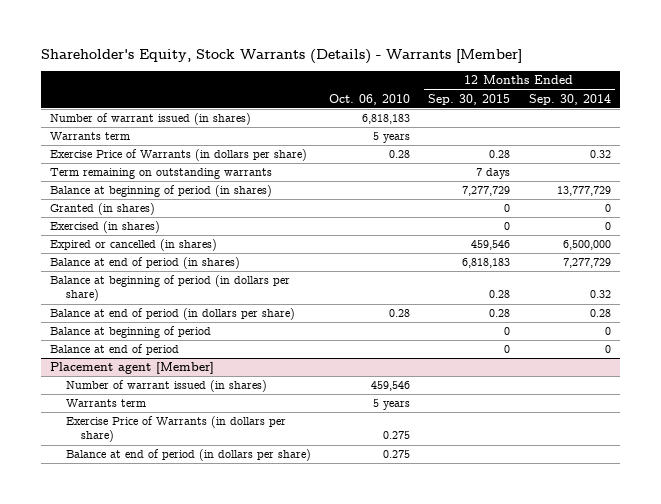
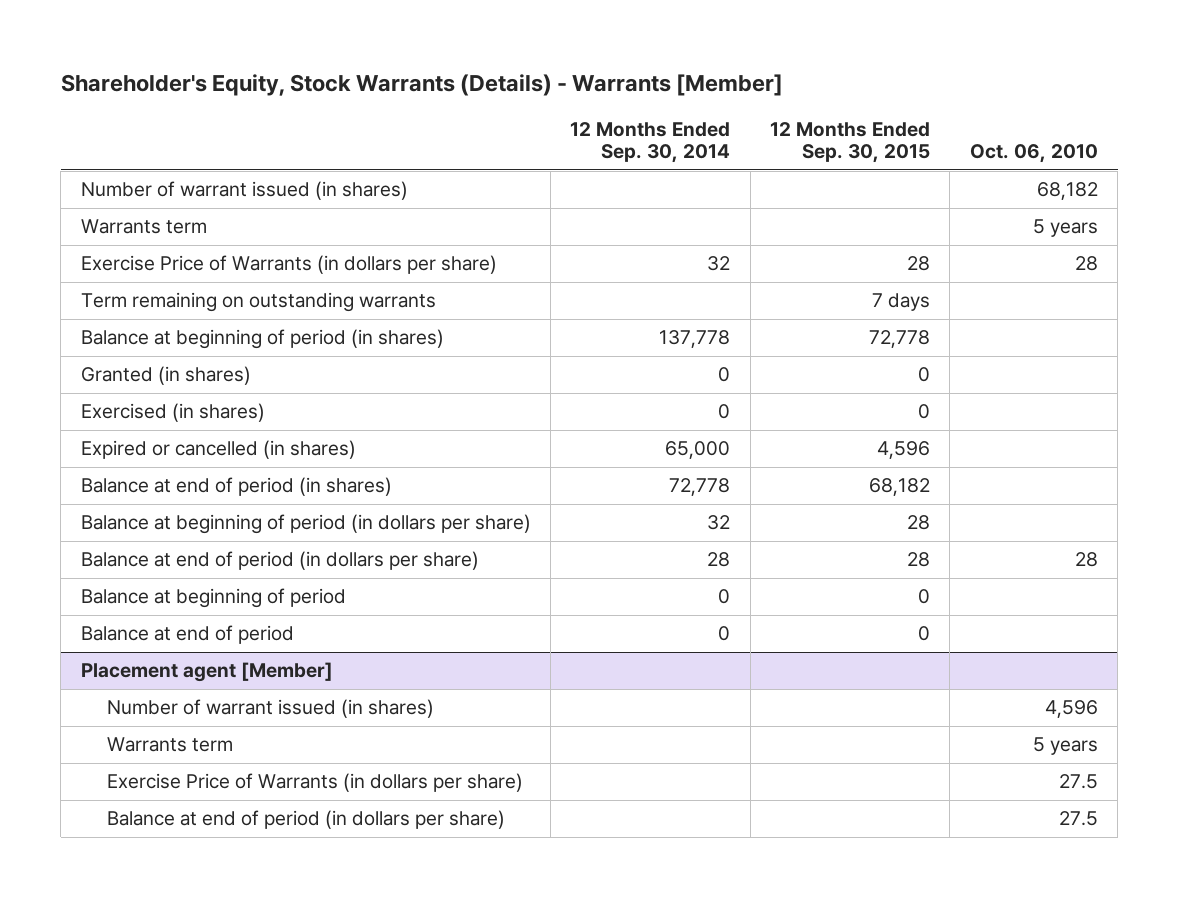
[361,114,410,125] 6,818,183 -> [1036,182,1098,201] 68,182
[388,150,410,159] 0.28 -> [1074,256,1098,272] 28
[489,150,511,159] 0.28 -> [907,256,931,272] 28
[589,150,611,159] 0.32 -> [707,256,731,272] 32
[462,186,511,197] 7,277,729 -> [869,330,931,349] 72,778
[556,186,611,197] 13,777,729 -> [659,330,731,349] 137,778
[471,240,511,251] 459,546 -> [877,441,931,460] 4,596
[562,240,611,251] 6,500,000 -> [665,441,731,460] 65,000
[462,258,511,269] 6,818,183 -> [869,478,931,497] 68,182
[562,258,611,269] 7,277,729 -> [669,478,731,497] 72,778
[489,290,511,299] 0.28 -> [907,515,931,531] 28
[589,290,611,299] 0.32 -> [707,515,731,531] 32
[388,309,410,318] 0.28 -> [1074,552,1098,568] 28
[489,309,511,318] 0.28 -> [907,552,931,568] 28
[589,309,611,318] 0.28 -> [707,552,731,568] 28
[370,381,410,392] 459,546 -> [1044,700,1098,719] 4,596
[382,431,410,440] 0.275 -> [1058,774,1098,790] 27.5
[382,450,410,459] 0.275 -> [1058,811,1098,827] 27.5

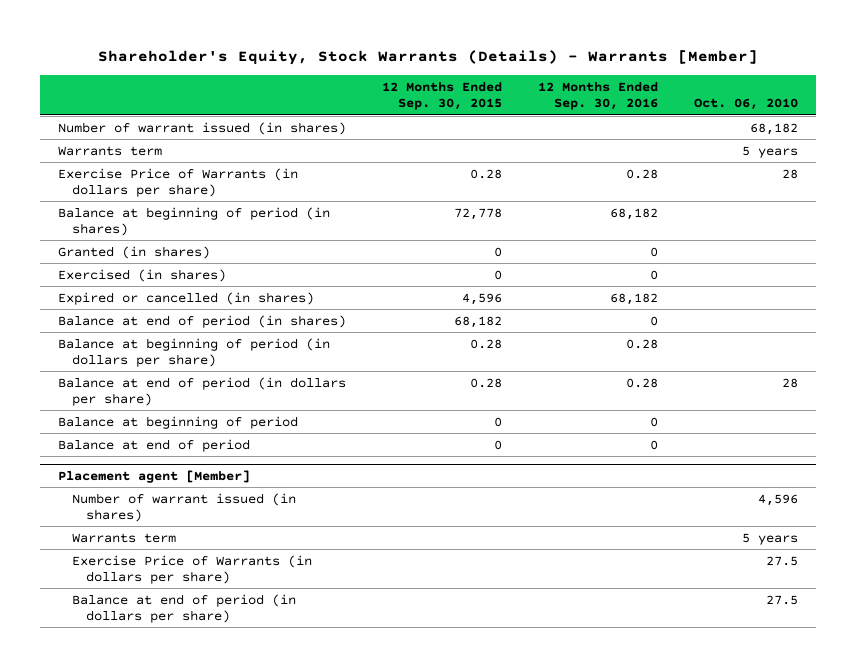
[570,121,731,164] 12 Months Ended Sep. 30, 2014 -> none
none -> [537,81,658,111] 12 Months Ended Sep. 30, 2016
[80,292,436,313] Term remaining on outstanding warrants -> none
[907,256,931,272] 28 -> [469,168,502,179] 0.28
[907,515,931,531] 28 -> [469,338,502,349] 0.28
[907,552,931,568] 28 -> [469,377,502,388] 0.28

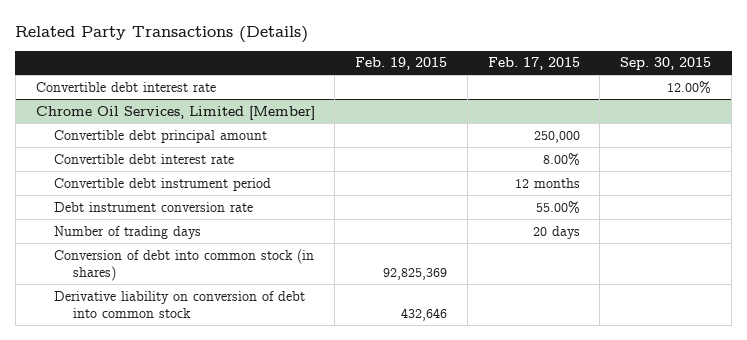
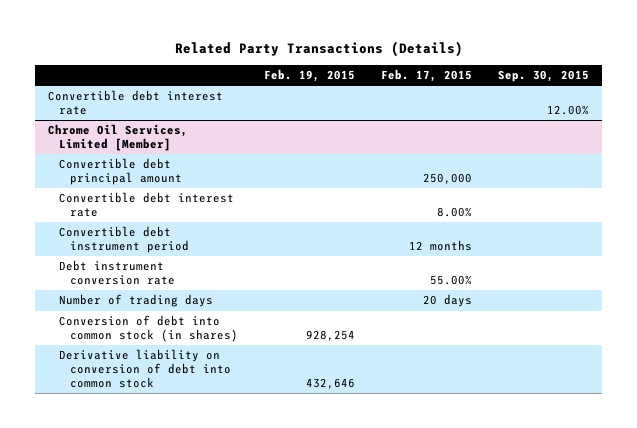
[383,267,448,280] 92,825,369 -> [306,329,356,341] 928,254

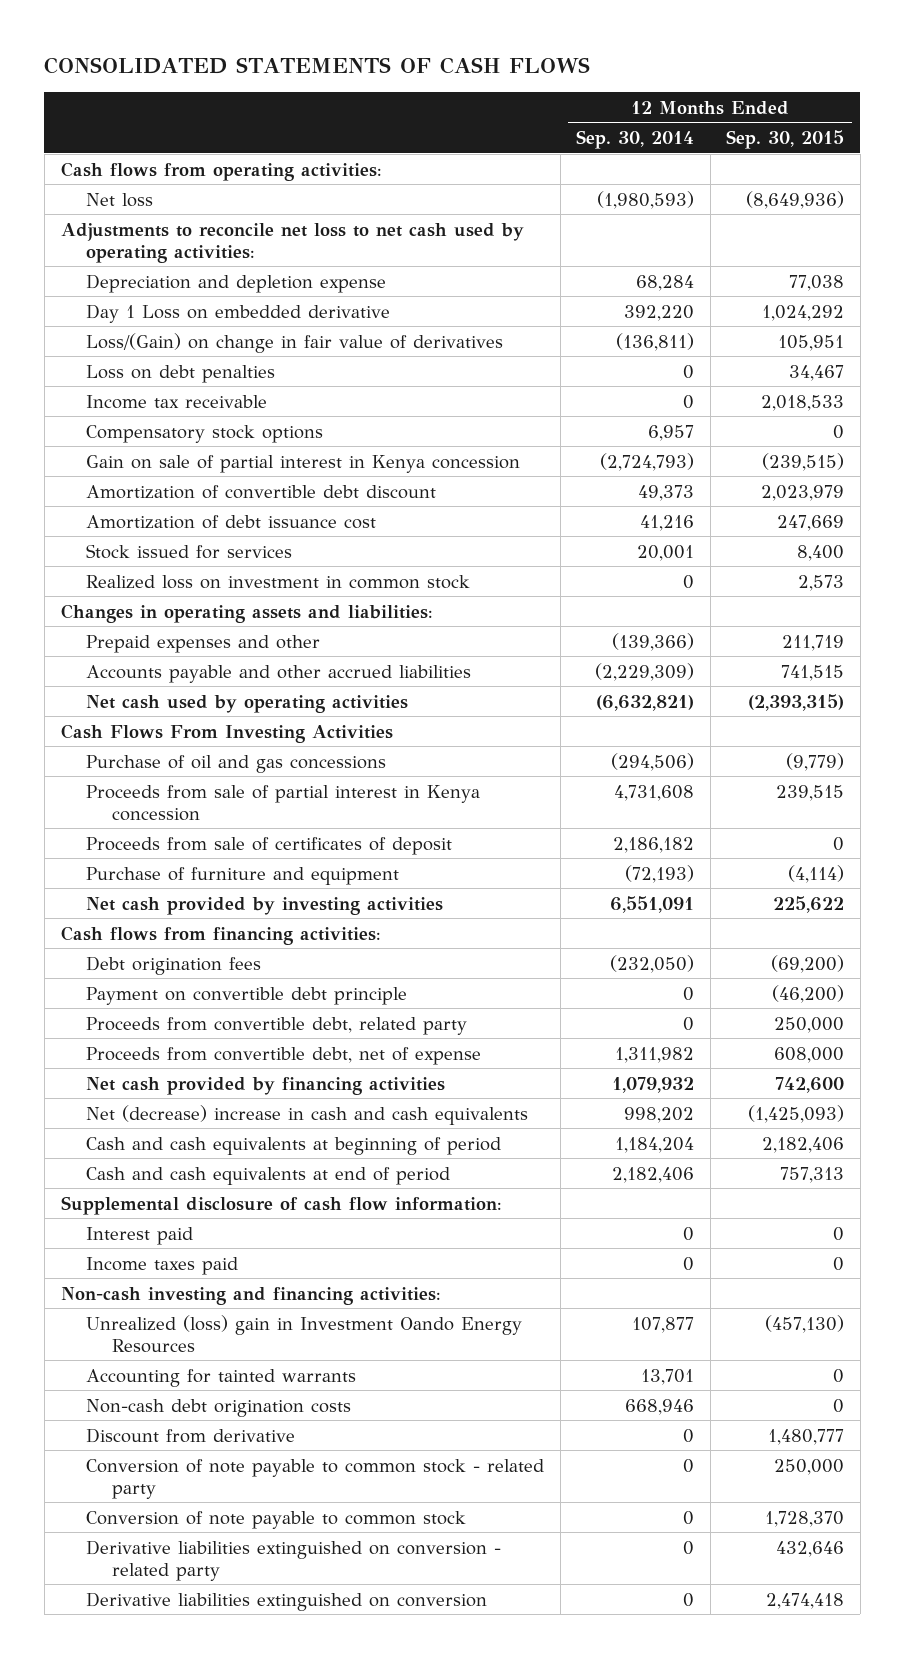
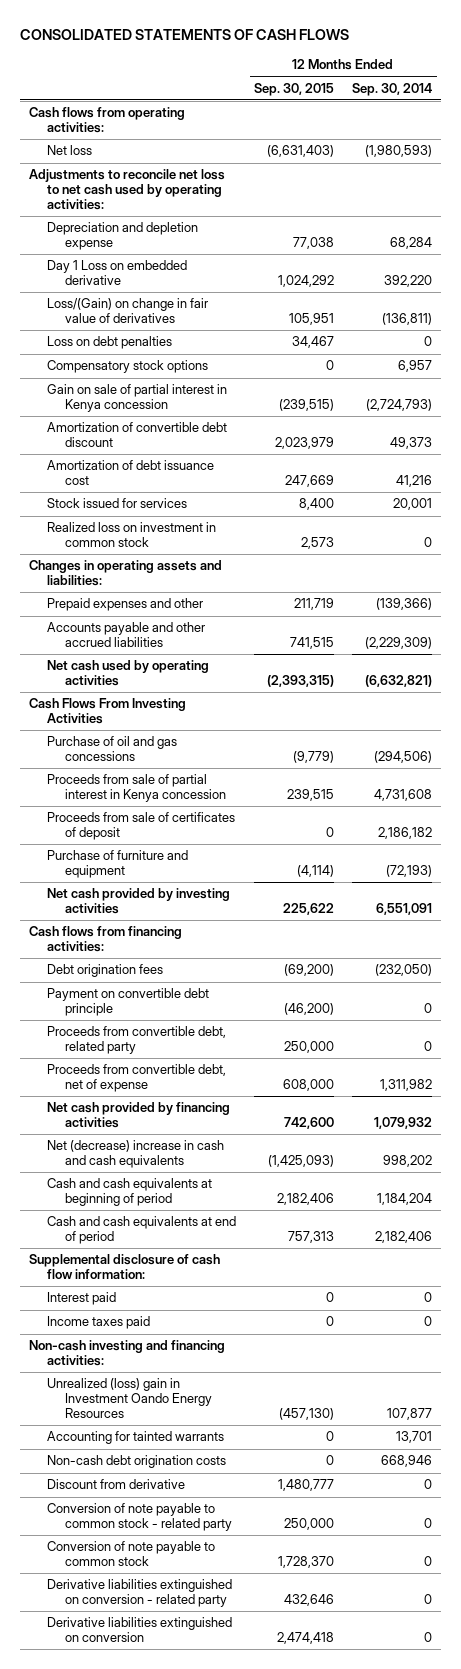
[746,190,845,209] (8,649,936) -> [267,145,335,158] (6,631,403)
[86,394,268,409] Income tax receivable -> none

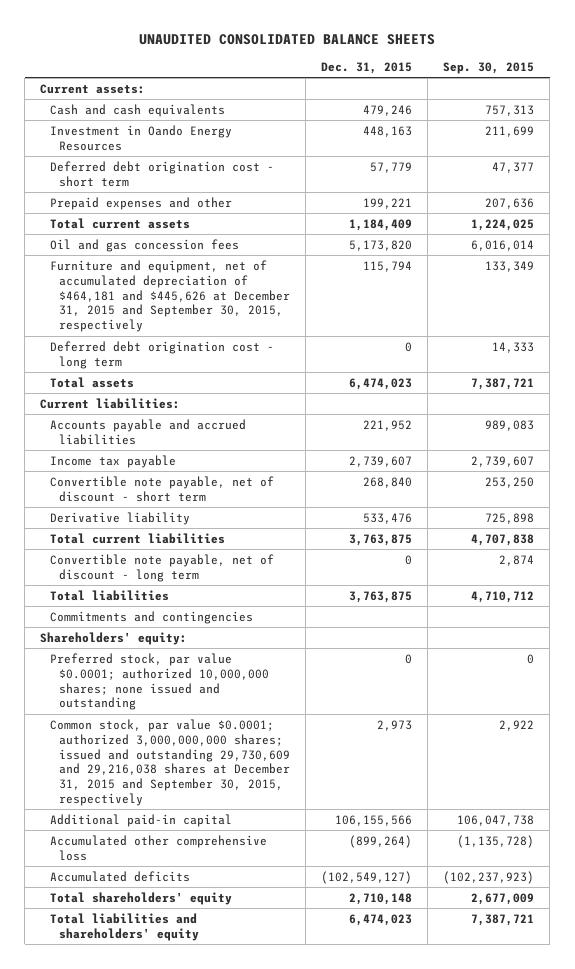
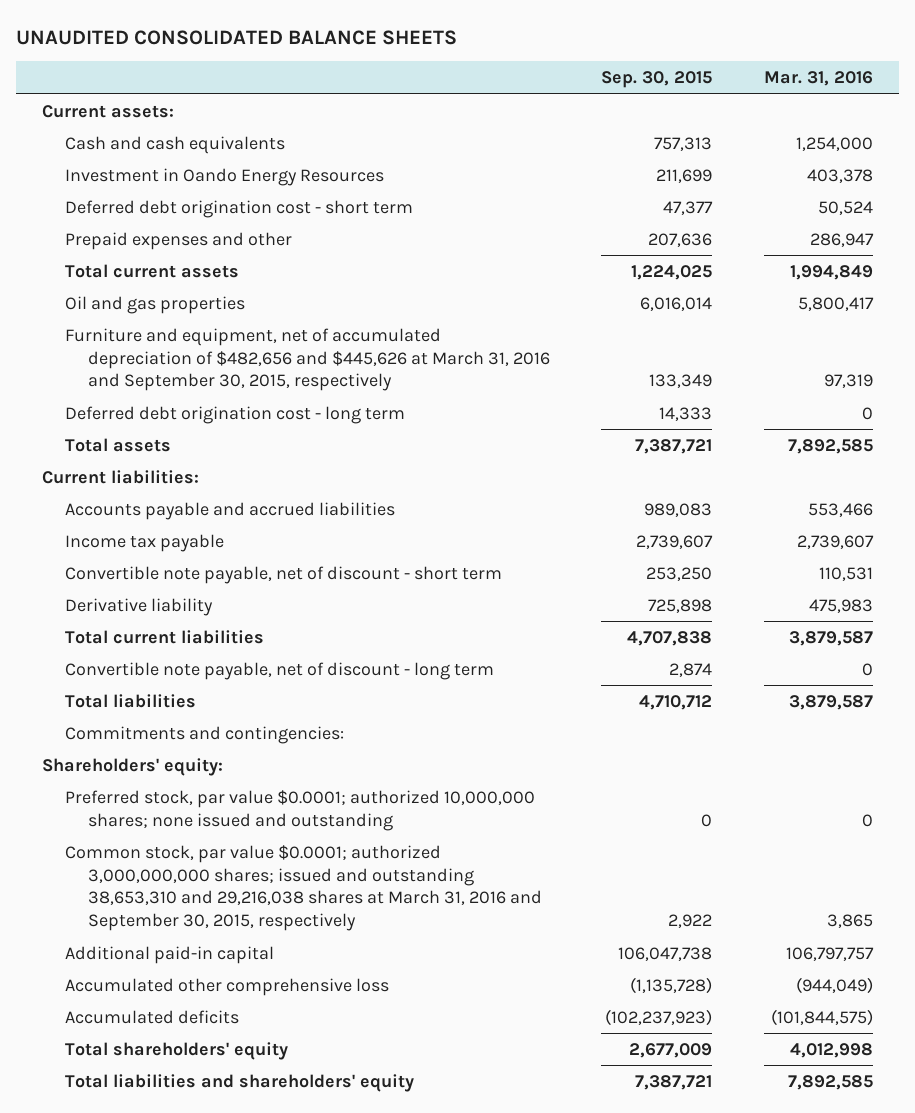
[321,62,413,75] Dec. 31, 2015 -> none
none -> [764,71,874,87] Mar. 31, 2016
[49,238,239,252] Oil and gas concession fees -> [64,295,245,314] Oil and gas properties
[49,259,291,333] Furniture and equipment, net of accumulated depreciation of $464,181 and $445,626 at December 31, 2015 and September 30, 2015, respectively -> [64,327,550,392] Furniture and equipment, net of accumulated depreciation of $482,656 and $445,626 at March 31, 2016 and September 30, 2015, respectively
[49,610,253,624] Commitments and contingencies -> [64,725,344,744] Commitments and contingencies:
[49,718,291,807] Common stock, par value $0.0001; authorized 3,000,000,000 shares; issued and outstanding 29,730,609 and 29,216,038 shares at December 31, 2015 and September 30, 2015, respectively -> [64,844,542,931] Common stock, par value $0.0001; authorized 3,000,000,000 shares; issued and outstanding 38,653,310 and 29,216,038 shares at March 31, 2016 and September 30, 2015, respectively

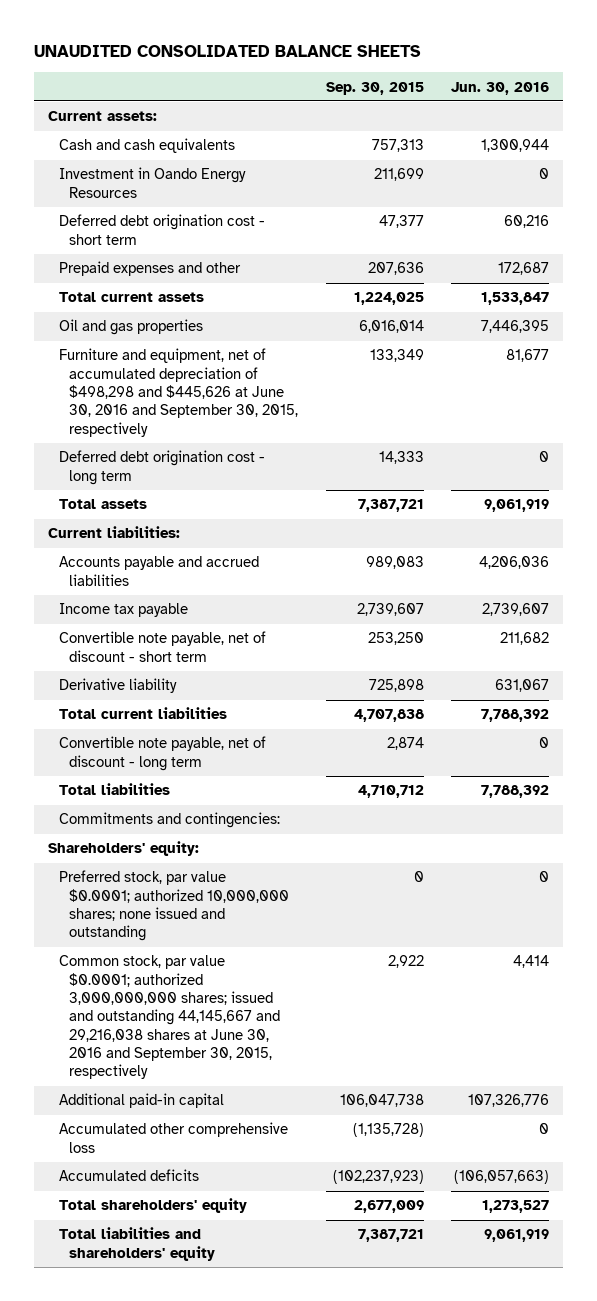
[764,71,874,87] Mar. 31, 2016 -> none
none -> [451,81,550,95] Jun. 30, 2016
[64,327,550,392] Furniture and equipment, net of accumulated depreciation of $482,656 and $445,626 at March 31, 2016 and September 30, 2015, respectively -> [58,348,299,437] Furniture and equipment, net of accumulated depreciation of $498,298 and $445,626 at June 30, 2016 and September 30, 2015, respectively
[64,844,542,931] Common stock, par value $0.0001; authorized 3,000,000,000 shares; issued and outstanding 38,653,310 and 29,216,038 shares at March 31, 2016 and September 30, 2015, respectively -> [58,955,281,1080] Common stock, par value $0.0001; authorized 3,000,000,000 shares; issued and outstanding 44,145,667 and 29,216,038 shares at June 30, 2016 and September 30, 2015, respectively

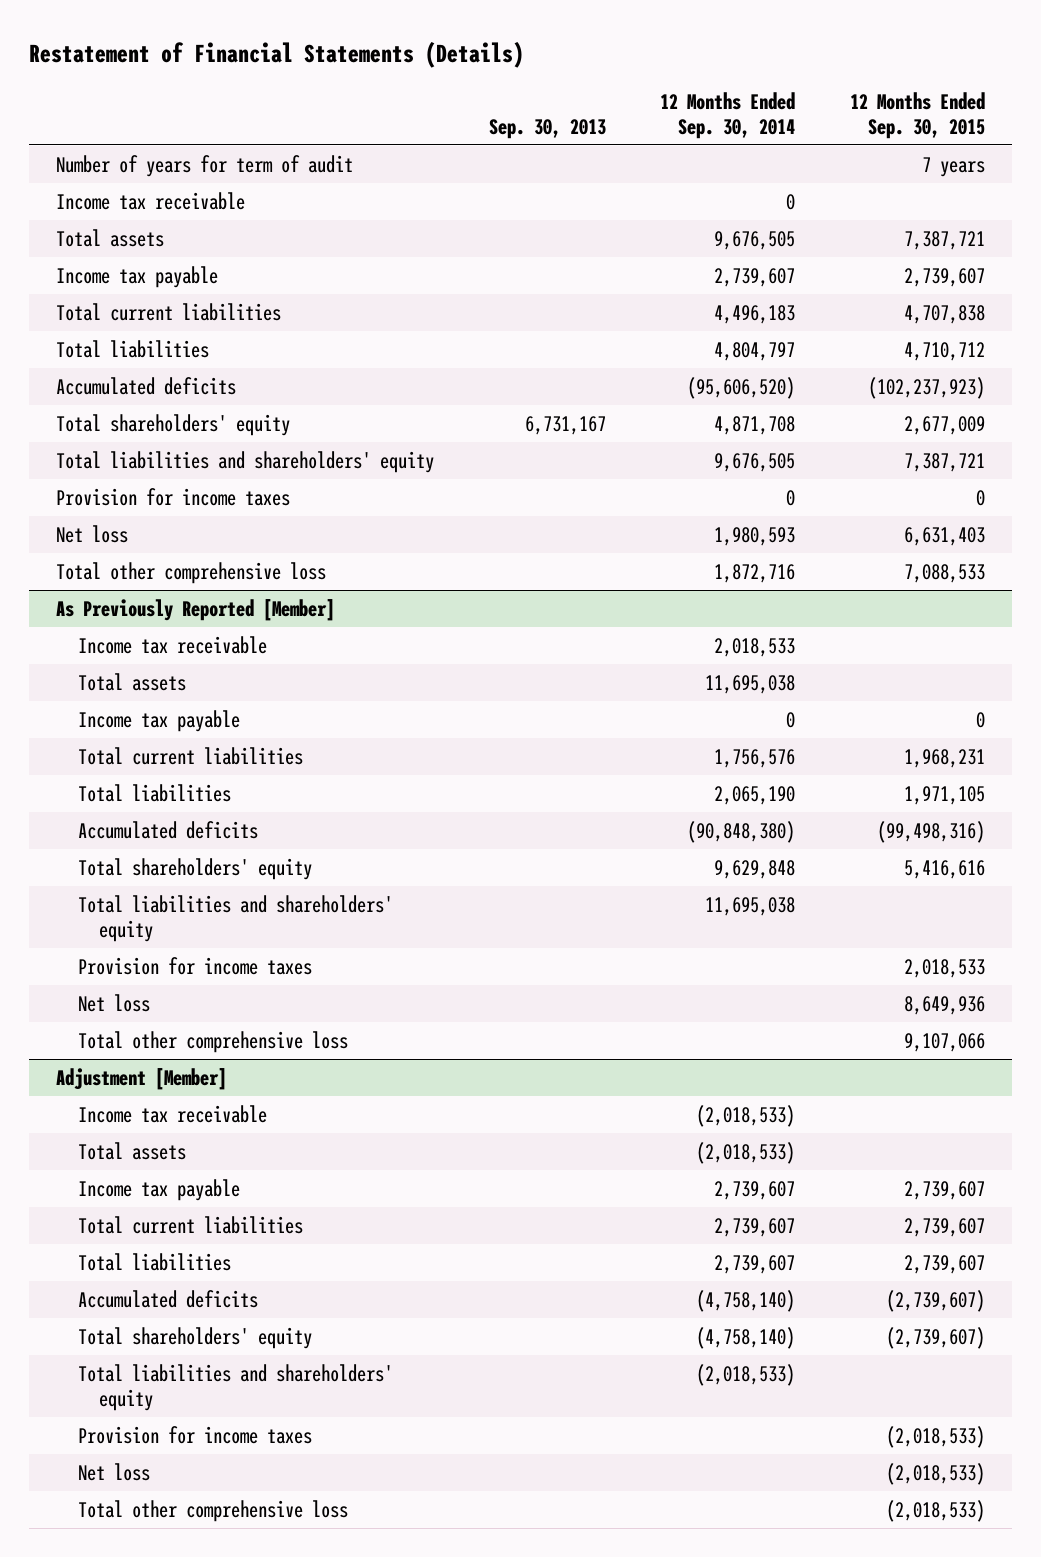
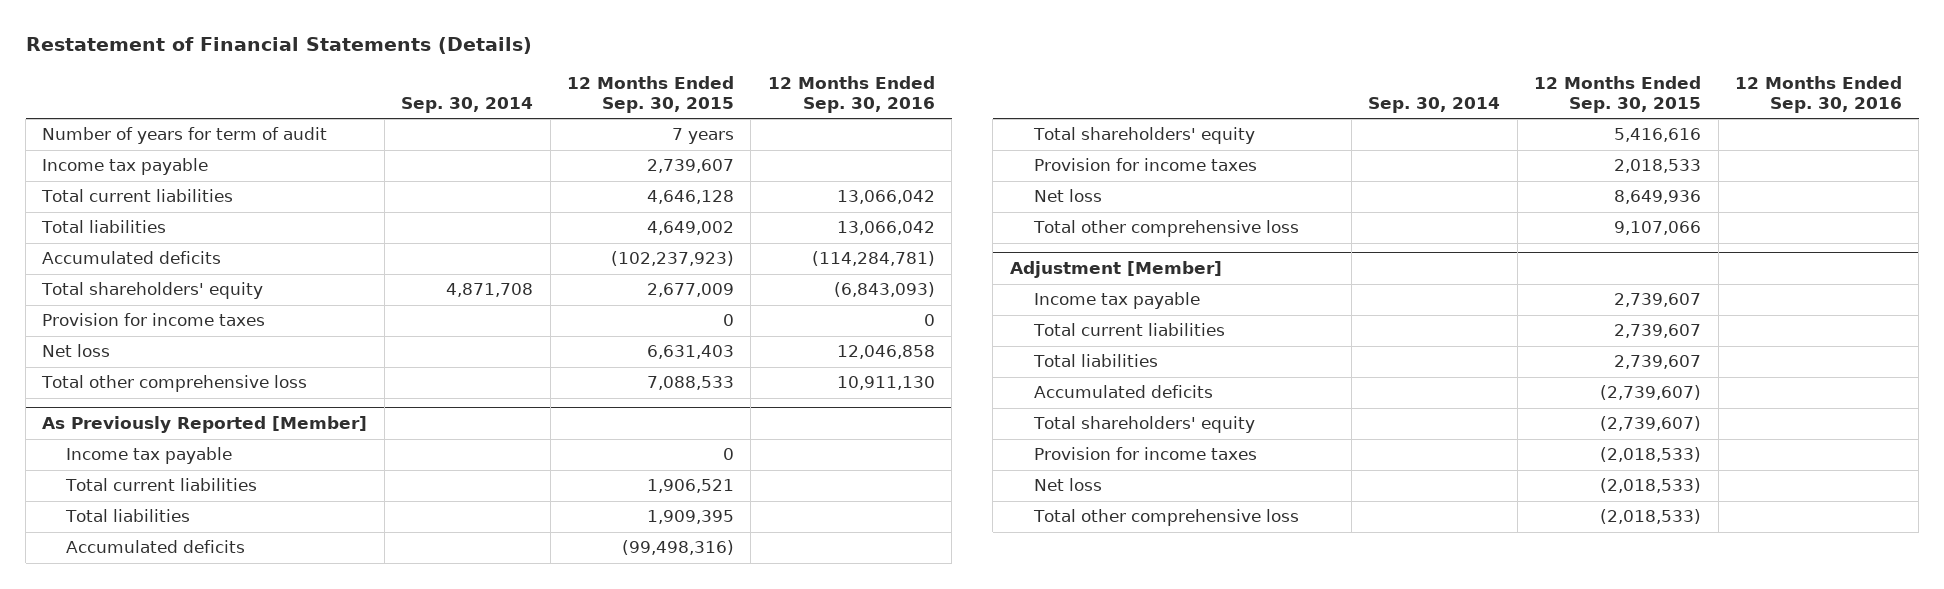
[488,118,606,139] Sep. 30, 2013 -> none
[660,91,796,139] 12 Months Ended Sep. 30, 2014 -> none
none -> [401,96,534,113] Sep. 30, 2014
none -> [767,76,935,113] 12 Months Ended Sep. 30, 2016
[56,191,246,210] Income tax receivable -> none
[56,228,165,247] Total assets -> none
[903,304,985,324] 4,707,838 -> [646,190,734,205] 4,646,128
[903,341,985,361] 4,710,712 -> [646,221,734,236] 4,649,002
[56,450,435,473] Total liabilities and shareholders' equity -> none
[77,635,267,654] Income tax receivable -> none
[77,672,186,691] Total assets -> none
[903,748,985,768] 1,968,231 -> [646,479,734,494] 1,906,521
[903,785,985,805] 1,971,105 -> [646,510,734,525] 1,909,395
[77,894,393,942] Total liabilities and shareholders' equity -> none
[77,1104,267,1123] Income tax receivable -> none
[77,1141,186,1160] Total assets -> none
[77,1363,393,1411] Total liabilities and shareholders' equity -> none

